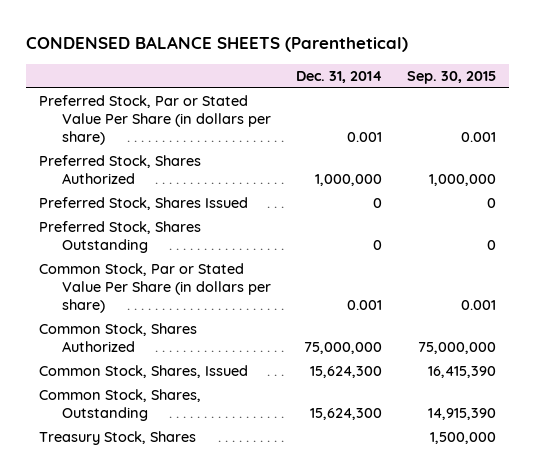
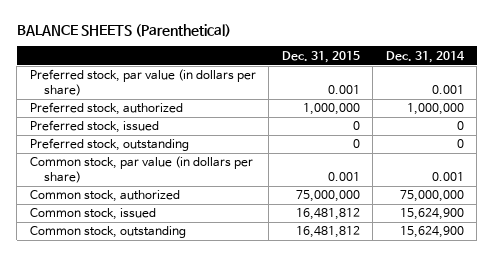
[26,35,409,52] CONDENSED BALANCE SHEETS (Parenthetical) -> [16,23,231,37] BALANCE SHEETS (Parenthetical)
[407,70,497,84] Sep. 30, 2015 -> none
none -> [281,50,360,63] Dec. 31, 2015
[38,431,196,446] Treasury Stock, Shares -> none
[38,95,272,145] Preferred Stock, Par or Stated Value Per Share (in dollars per share) -> [29,69,256,96] Preferred stock, par value (in dollars per share)
[38,155,201,185] Preferred Stock, Shares Authorized -> [29,102,183,116] Preferred stock, authorized
[38,197,248,211] Preferred Stock, Shares Issued -> [29,120,159,134] Preferred stock, issued
[38,221,201,254] Preferred Stock, Shares Outstanding -> [29,138,189,152] Preferred stock, outstanding
[38,263,272,313] Common Stock, Par or Stated Value Per Share (in dollars per share) -> [29,156,253,183] Common stock, par value (in dollars per share)
[38,323,197,353] Common Stock, Shares Authorized -> [29,190,180,203] Common stock, authorized
[38,365,248,379] Common Stock, Shares, Issued -> [29,208,156,221] Common stock, issued
[310,366,383,379] 15,624,300 -> [399,208,464,221] 15,624,900
[38,389,201,422] Common Stock, Shares, Outstanding -> [29,226,186,239] Common stock, outstanding
[310,408,383,421] 15,624,300 -> [399,226,464,239] 15,624,900

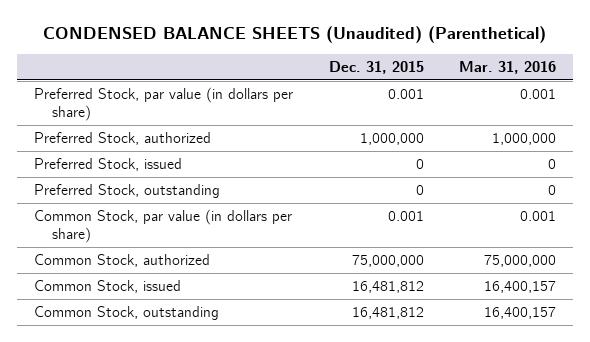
[16,23,231,37] BALANCE SHEETS (Parenthetical) -> [43,26,547,44] CONDENSED BALANCE SHEETS (Unaudited) (Parenthetical)
[385,50,465,63] Dec. 31, 2014 -> none
none -> [458,60,556,74] Mar. 31, 2016
[29,69,256,96] Preferred stock, par value (in dollars per share) -> [34,87,294,121] Preferred Stock, par value (in dollars per share)
[29,102,183,116] Preferred stock, authorized -> [34,132,212,146] Preferred Stock, authorized
[29,120,159,134] Preferred stock, issued -> [34,158,183,172] Preferred Stock, issued
[29,138,189,152] Preferred stock, outstanding -> [34,184,221,199] Preferred Stock, outstanding
[29,156,253,183] Common stock, par value (in dollars per share) -> [34,209,293,243] Common Stock, par value (in dollars per share)
[29,190,180,203] Common stock, authorized -> [34,254,211,268] Common Stock, authorized
[29,208,156,221] Common stock, issued -> [34,280,182,294] Common Stock, issued
[29,226,186,239] Common stock, outstanding -> [34,306,220,321] Common Stock, outstanding

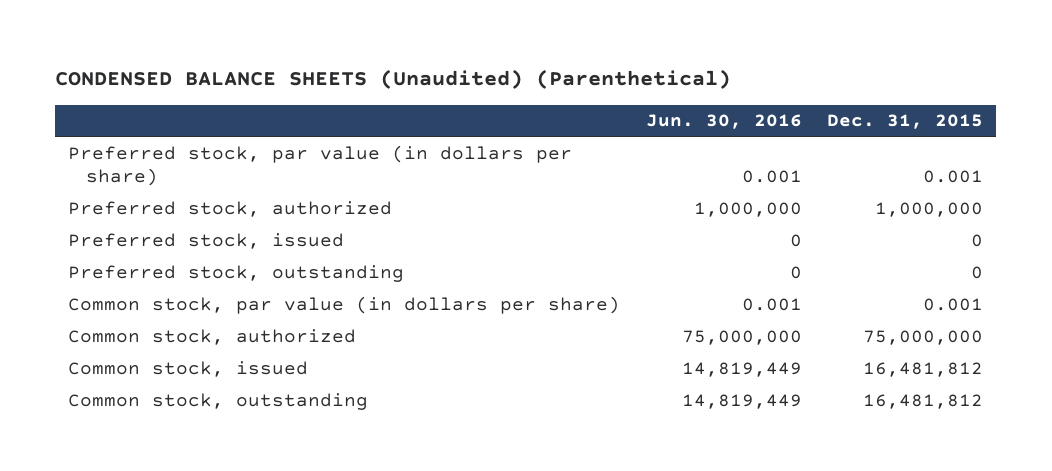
[458,60,556,74] Mar. 31, 2016 -> none
none -> [645,114,802,130] Jun. 30, 2016
[34,87,294,121] Preferred Stock, par value (in dollars per share) -> [68,144,573,186] Preferred stock, par value (in dollars per share)
[34,132,212,146] Preferred Stock, authorized -> [68,200,393,217] Preferred stock, authorized
[34,158,183,172] Preferred Stock, issued -> [68,232,345,249] Preferred stock, issued
[34,184,221,199] Preferred Stock, outstanding -> [68,264,405,282] Preferred stock, outstanding
[34,209,293,243] Common Stock, par value (in dollars per share) -> [68,295,621,314] Common stock, par value (in dollars per share)
[34,254,211,268] Common Stock, authorized -> [68,328,357,345] Common stock, authorized
[34,280,182,294] Common Stock, issued -> [68,360,309,377] Common stock, issued
[34,306,220,321] Common Stock, outstanding -> [68,392,369,410] Common stock, outstanding

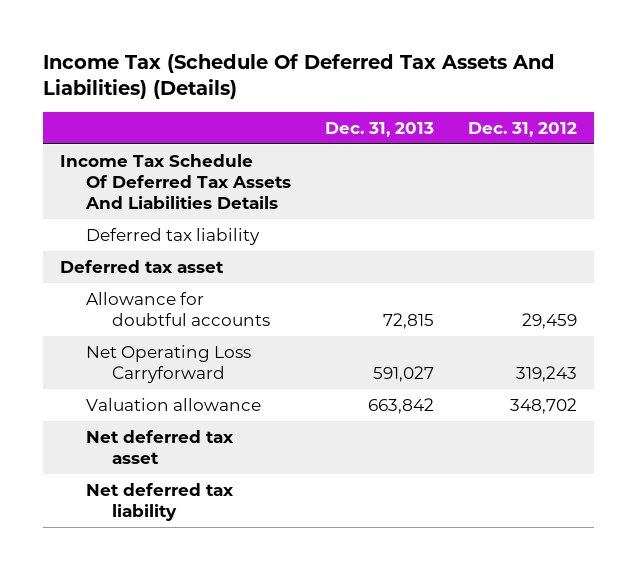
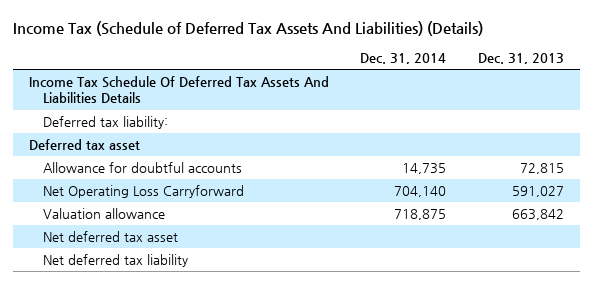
[42,54,555,100] Income Tax (Schedule Of Deferred Tax Assets And Liabilities) (Details) -> [13,21,484,37] Income Tax (Schedule of Deferred Tax Assets And Liabilities) (Details)
[467,122,577,138] Dec. 31, 2012 -> none
none -> [360,52,447,64] Dec. 31, 2014
[85,227,260,245] Deferred tax liability -> [42,116,168,130] Deferred tax liability:

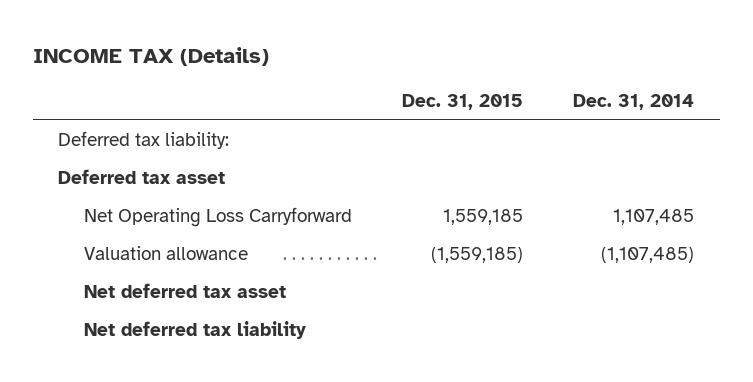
[13,21,484,37] Income Tax (Schedule of Deferred Tax Assets And Liabilities) (Details) -> [33,46,270,66] INCOME TAX (Details)
[477,52,564,64] Dec. 31, 2013 -> none
none -> [402,94,524,111] Dec. 31, 2015
[29,76,330,104] Income Tax Schedule Of Deferred Tax Assets And Liabilities Details -> none
[42,162,242,174] Allowance for doubtful accounts -> none
[394,186,447,198] 704,140 -> [613,209,695,226] 1,107,485
[394,209,447,221] 718,875 -> [601,247,695,264] (1,107,485)

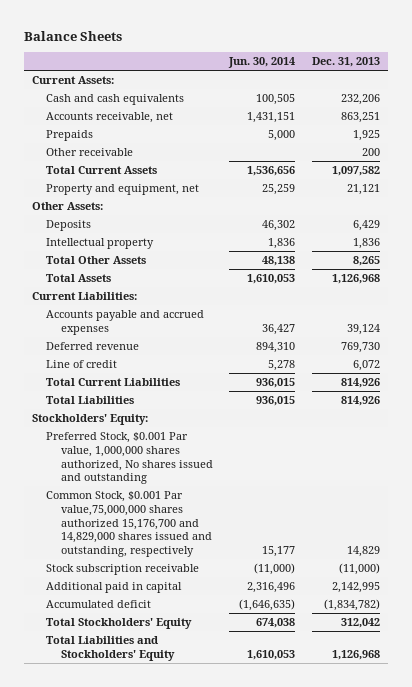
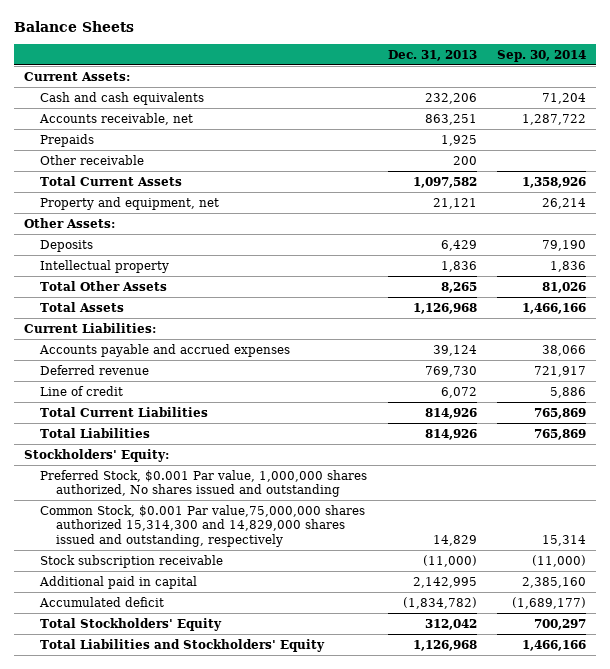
[228,57,296,69] Jun. 30, 2014 -> none
none -> [497,49,587,62] Sep. 30, 2014
[46,491,212,558] Common Stock, $0.001 Par value,75,000,000 shares authorized 15,176,700 and 14,829,000 shares issued and outstanding, respectively -> [40,504,366,548] Common Stock, $0.001 Par value,75,000,000 shares authorized 15,314,300 and 14,829,000 shares issued and outstanding, respectively

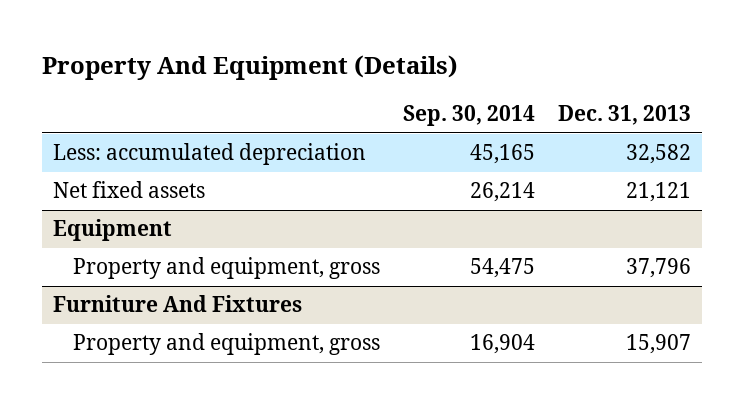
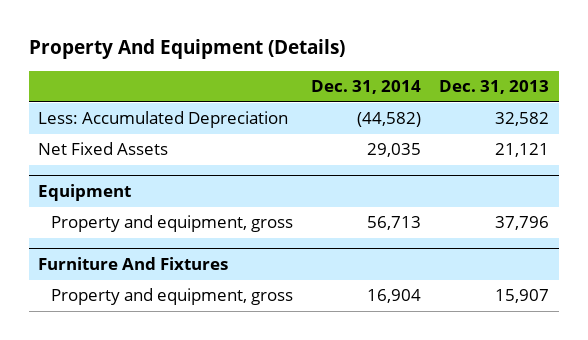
[403,105,536,127] Sep. 30, 2014 -> none
none -> [311,80,422,95] Dec. 31, 2014
[53,143,367,166] Less: accumulated depreciation -> [38,111,289,129] Less: Accumulated Depreciation
[53,181,206,199] Net fixed assets -> [38,142,169,156] Net Fixed Assets

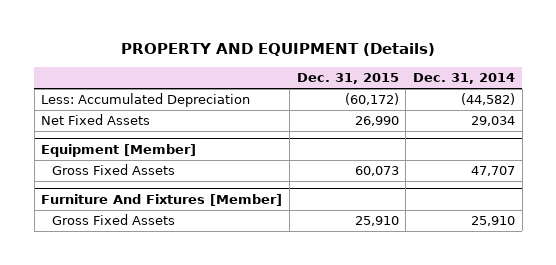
[29,39,346,60] Property And Equipment (Details) -> [121,43,436,57] PROPERTY AND EQUIPMENT (Details)
[439,80,550,95] Dec. 31, 2013 -> none
none -> [296,73,399,85] Dec. 31, 2015
[51,215,294,233] Property and equipment, gross -> none
[51,288,294,306] Property and equipment, gross -> none
[367,143,422,158] 29,035 -> [470,116,515,127] 29,034
[38,183,132,201] Equipment -> [41,143,197,157] Equipment [Member]
none -> [51,164,175,176] Gross Fixed Assets
[38,256,229,270] Furniture And Fixtures -> [41,193,283,206] Furniture And Fixtures [Member]
none -> [51,214,175,226] Gross Fixed Assets

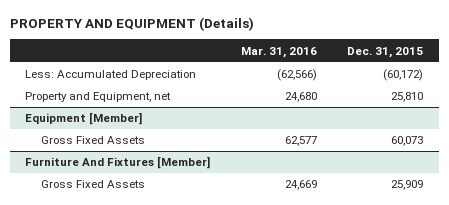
[412,73,515,85] Dec. 31, 2014 -> none
none -> [240,46,317,58] Mar. 31, 2016
[41,114,151,126] Net Fixed Assets -> none
none -> [25,92,172,103] Property and Equipment, net
[354,216,399,227] 25,910 -> [391,180,424,191] 25,909

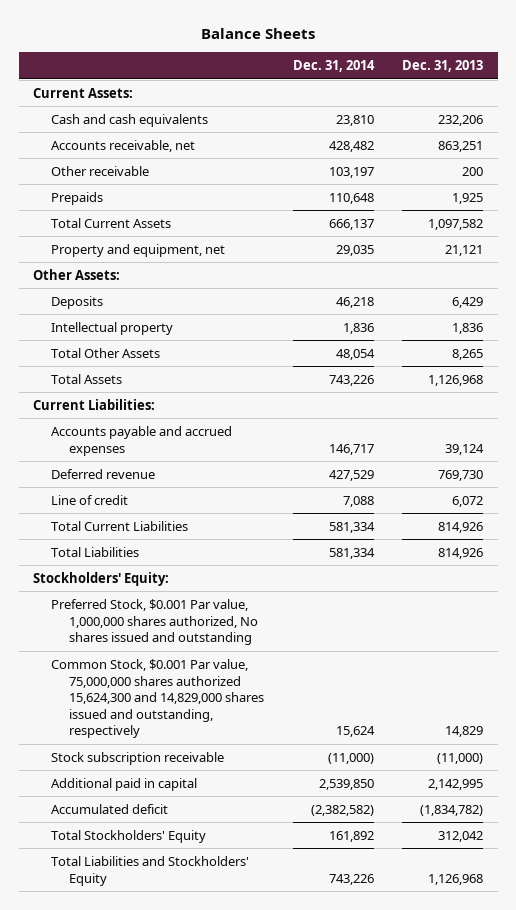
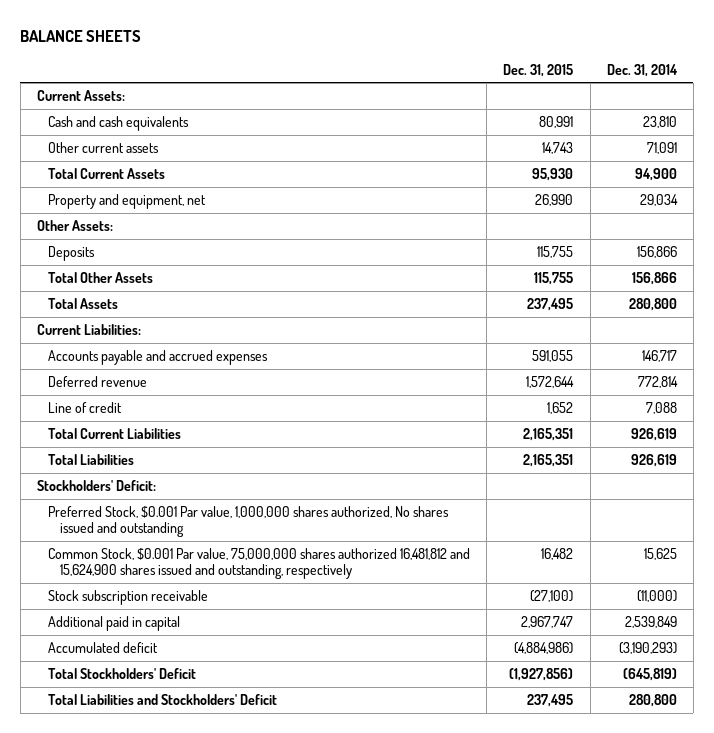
[201,28,316,40] Balance Sheets -> [20,30,142,43] BALANCE SHEETS
[402,60,484,73] Dec. 31, 2013 -> none
none -> [503,63,574,77] Dec. 31, 2015
[51,139,196,152] Accounts receivable, net -> none
[51,165,150,176] Other receivable -> none
[51,191,104,205] Prepaids -> none
none -> [48,142,160,154] Other current assets
[328,218,374,230] 666,137 -> [634,168,677,182] 94,900
[335,244,374,256] 29,035 -> [639,194,678,207] 29,034
[51,321,174,335] Intellectual property -> none
[335,296,374,308] 46,218 -> [636,246,677,259] 156,866
[335,348,375,360] 48,054 -> [631,272,677,286] 156,866
[328,374,374,386] 743,226 -> [628,298,677,312] 280,800
[328,469,374,481] 427,529 -> [637,376,678,389] 772,814
[328,521,375,533] 581,334 -> [630,428,677,442] 926,619
[328,547,375,559] 581,334 -> [630,454,677,468] 926,619
[32,571,169,586] Stockholders' Equity: -> [36,480,156,492] Stockholders' Deficit:
[51,658,265,739] Common Stock, $0.001 Par value, 75,000,000 shares authorized 15,624,300 and 14,829,000 shares issued and outstanding, respectively -> [48,548,471,580] Common Stock, $0.001 Par value, 75,000,000 shares authorized 16,481,812 and 15,624,900 shares issued and outstanding, respectively
[335,726,375,738] 15,624 -> [643,548,677,561] 15,625
[318,778,374,790] 2,539,850 -> [624,616,677,629] 2,539,849
[310,804,374,816] (2,382,582) -> [618,642,677,655] (3,190,293)
[51,829,207,843] Total Stockholders' Equity -> [48,668,197,680] Total Stockholders' Deficit
[328,830,374,842] 161,892 -> [622,668,677,682] (645,819)
[51,855,250,886] Total Liabilities and Stockholders' Equity -> [48,694,278,706] Total Liabilities and Stockholders' Deficit
[328,873,374,885] 743,226 -> [628,694,677,708] 280,800

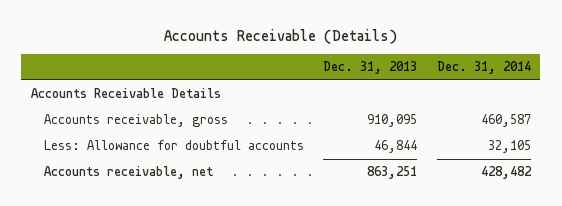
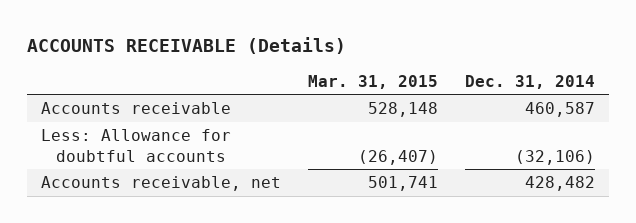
[163,29,397,45] Accounts Receivable (Details) -> [27,36,347,54] ACCOUNTS RECEIVABLE (Details)
[323,61,418,75] Dec. 31, 2013 -> none
none -> [307,74,438,89] Mar. 31, 2015
[30,88,221,99] Accounts Receivable Details -> none
[44,114,229,128] Accounts receivable, gross -> [40,102,231,115] Accounts receivable
[487,140,531,154] 32,105 -> [514,149,595,165] (32,106)

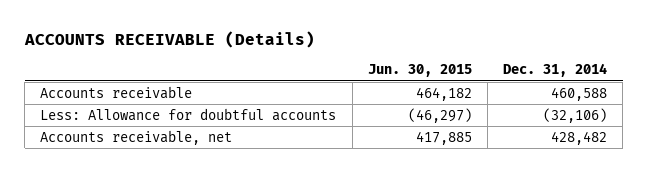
[307,74,438,89] Mar. 31, 2015 -> none
none -> [367,64,472,78] Jun. 30, 2015
[524,102,595,118] 460,587 -> [551,86,608,101] 460,588

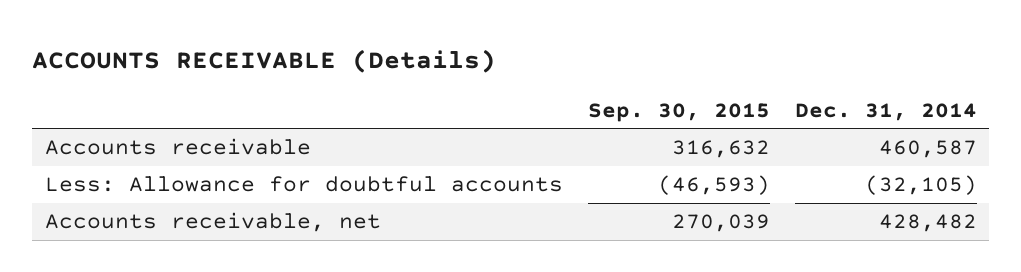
[367,64,472,78] Jun. 30, 2015 -> none
none -> [587,102,770,122] Sep. 30, 2015
[551,86,608,101] 460,588 -> [878,140,977,159] 460,587
[543,107,608,123] (32,106) -> [864,175,977,196] (32,105)

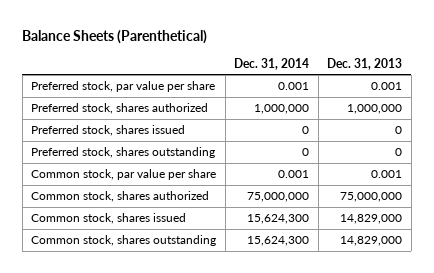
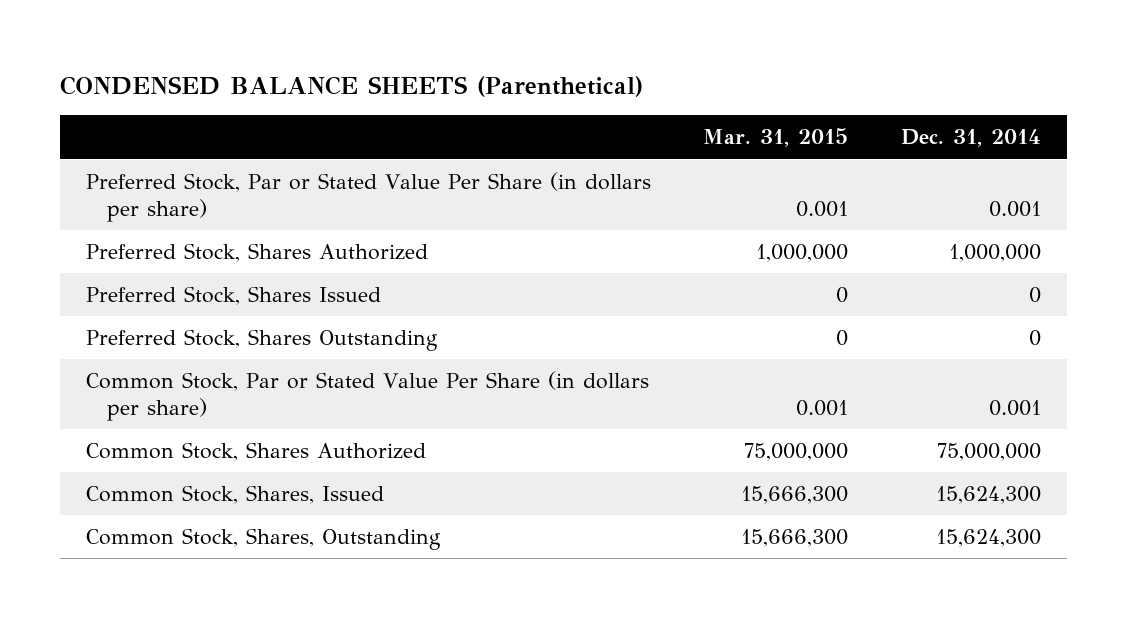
[22,29,208,44] Balance Sheets (Parenthetical) -> [60,75,644,97] CONDENSED BALANCE SHEETS (Parenthetical)
[327,57,403,70] Dec. 31, 2013 -> none
none -> [703,128,849,148] Mar. 31, 2015
[31,81,216,93] Preferred stock, par value per share -> [86,172,652,223] Preferred Stock, Par or Stated Value Per Share (in dollars per share)
[31,103,209,115] Preferred stock, shares authorized -> [86,243,429,263] Preferred Stock, Shares Authorized
[31,125,186,137] Preferred stock, shares issued -> [86,286,382,306] Preferred Stock, Shares Issued
[31,147,216,159] Preferred stock, shares outstanding -> [86,329,439,352] Preferred Stock, Shares Outstanding
[31,169,217,181] Common stock, par value per share -> [86,371,650,422] Common Stock, Par or Stated Value Per Share (in dollars per share)
[31,191,210,203] Common stock, shares authorized -> [86,442,427,462] Common Stock, Shares Authorized
[31,213,187,225] Common stock, shares issued -> [86,485,385,505] Common Stock, Shares, Issued
[31,235,217,247] Common stock, shares outstanding -> [86,528,442,551] Common Stock, Shares, Outstanding

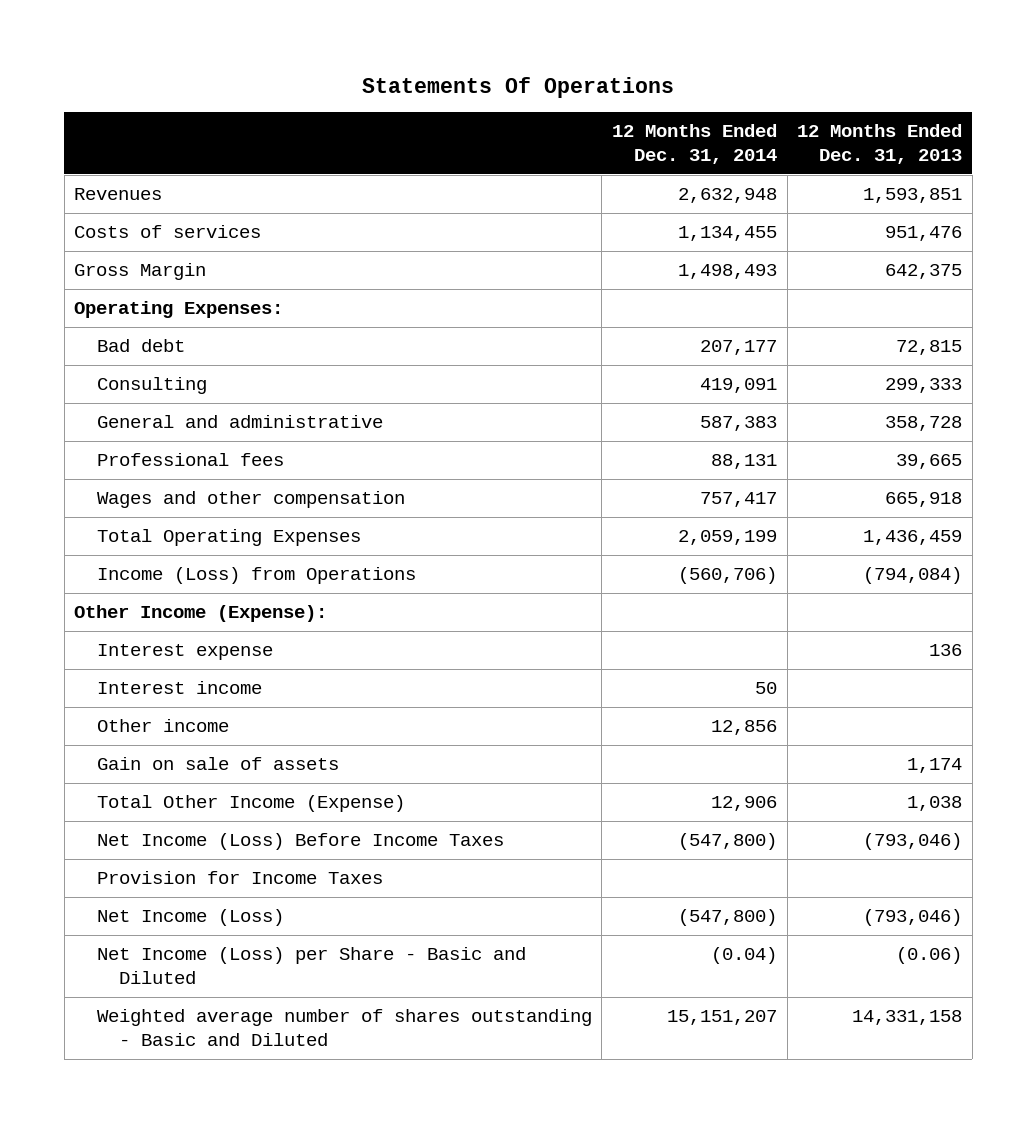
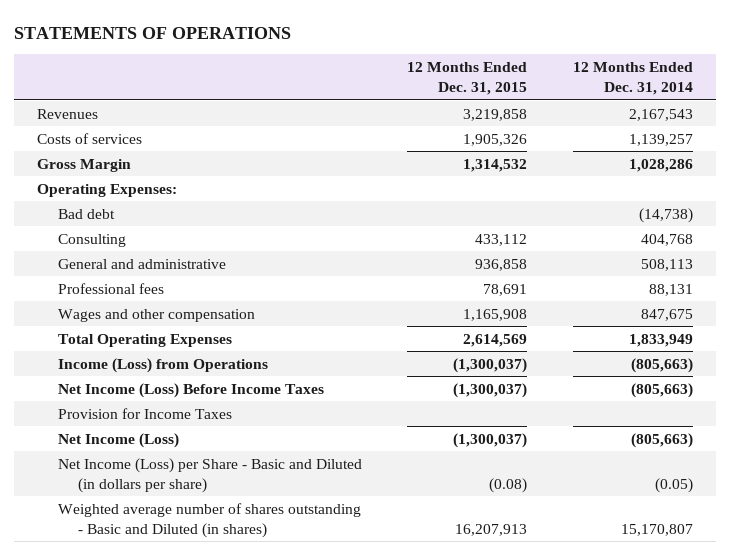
[362,77,675,99] Statements Of Operations -> [14,26,292,39] STATEMENTS OF OPERATIONS
[797,124,963,165] 12 Months Ended Dec. 31, 2013 -> none
none -> [407,61,528,96] 12 Months Ended Dec. 31, 2015
[677,188,777,204] 2,632,948 -> [629,108,694,121] 2,167,543
[677,226,777,242] 1,134,455 -> [629,133,694,146] 1,139,257
[677,264,777,280] 1,498,493 -> [629,158,694,172] 1,028,286
[699,340,777,356] 207,177 -> [639,207,694,223] (14,738)
[699,378,777,394] 419,091 -> [641,233,694,246] 404,768
[699,416,777,432] 587,383 -> [641,258,694,271] 508,113
[74,605,328,623] Other Income (Expense): -> none
[96,644,273,661] Interest expense -> none
[96,681,262,695] Interest income -> none
[96,719,229,733] Other income -> none
[96,757,339,771] Gain on sale of assets -> none
[96,795,405,813] Total Other Income (Expense) -> none
[699,492,777,508] 757,417 -> [641,308,694,321] 847,675
[677,530,777,546] 2,059,199 -> [629,333,694,347] 1,833,949
[677,567,777,585] (560,706) -> [631,357,694,373] (805,663)
[677,833,777,851] (547,800) -> [631,382,694,398] (805,663)
[677,909,777,927] (547,800) -> [631,432,694,448] (805,663)
[96,947,526,984] Net Income (Loss) per Share - Basic and Diluted -> [57,457,362,493] Net Income (Loss) per Share - Basic and Diluted (in dollars per share)
[710,947,777,965] (0.04) -> [655,477,694,493] (0.05)
[96,1009,592,1046] Weighted average number of shares outstanding - Basic and Diluted -> [57,502,361,538] Weighted average number of shares outstanding - Basic and Diluted (in shares)
[666,1010,777,1026] 15,151,207 -> [621,523,694,536] 15,170,807

